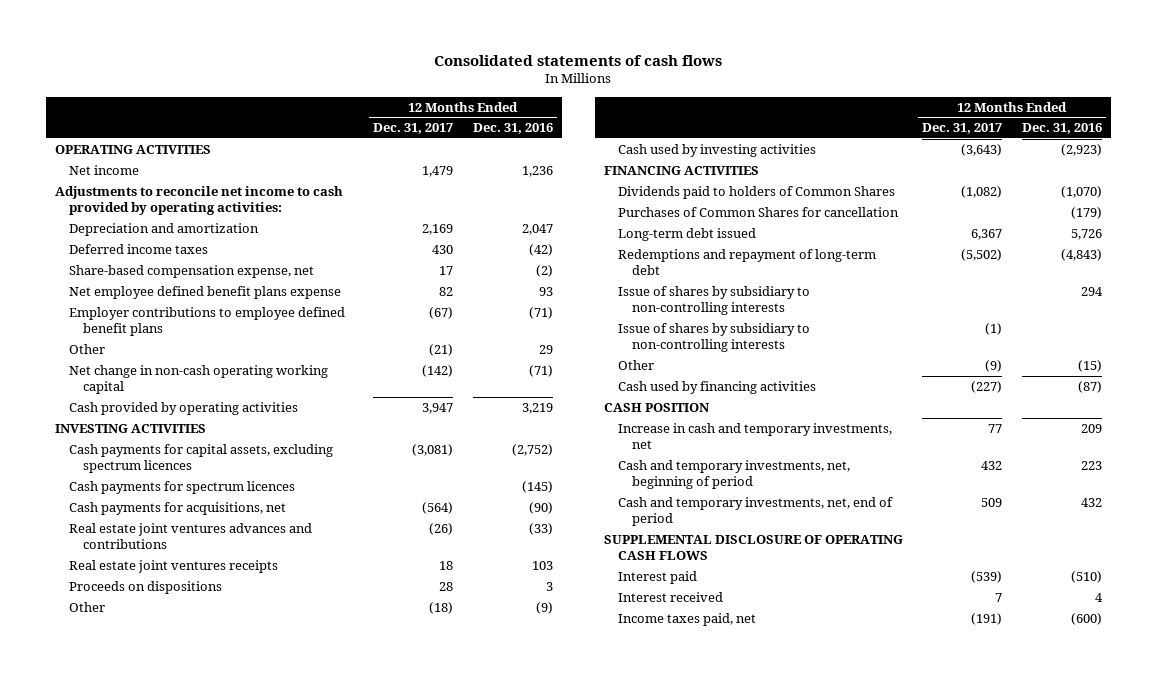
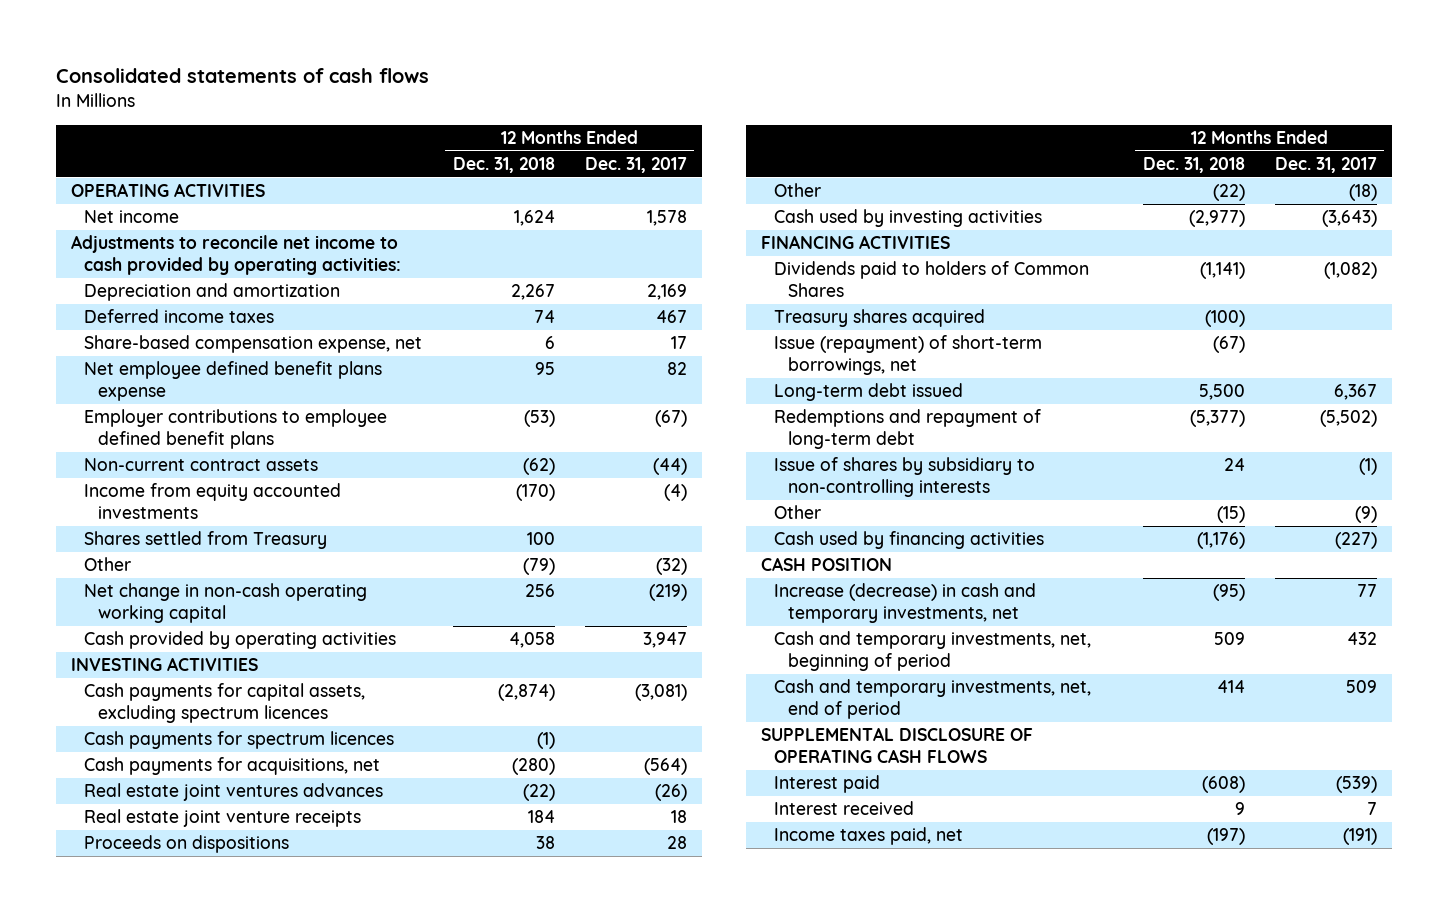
[472,123,553,135] Dec. 31, 2016 -> none
none -> [452,156,555,173] Dec. 31, 2018
[422,165,454,177] 1,479 -> [646,210,687,227] 1,578
[432,244,454,254] 430 -> [655,310,687,324] 467
none -> [84,458,319,472] Non-current contract assets
none -> [84,483,342,519] Income from equity accounted investments
none -> [84,531,328,550] Shares settled from Treasury
[429,343,454,356] (21) -> [655,558,687,576] (32)
[422,364,454,377] (142) -> [648,584,687,602] (219)
[69,522,313,550] Real estate joint ventures advances and contributions -> [84,783,384,802] Real estate joint ventures advances
[69,559,279,573] Real estate joint ventures receipts -> [84,809,362,828] Real estate joint venture receipts
[618,206,900,217] Purchases of Common Shares for cancellation -> [774,309,986,328] Treasury shares acquired
none -> [774,335,1043,375] Issue (repayment) of short-term borrowings, net
[618,285,811,316] Issue of shares by subsidiary to non-controlling interests -> none
[618,422,893,450] Increase in cash and temporary investments, net -> [774,583,1037,623] Increase (decrease) in cash and temporary investments, net

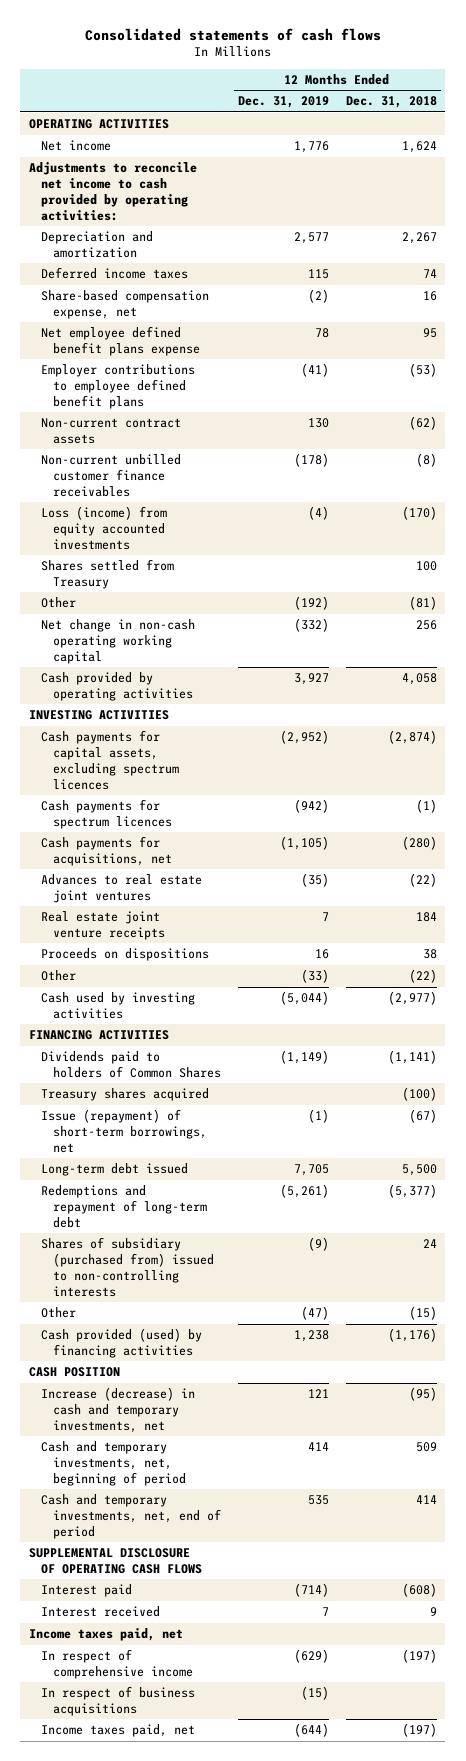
[584,156,687,173] Dec. 31, 2017 -> none
none -> [238,96,330,109] Dec. 31, 2019
[544,336,555,350] 6 -> [422,291,437,302] 16
none -> [41,454,182,497] Non-current unbilled customer finance receivables
[84,483,342,519] Income from equity accounted investments -> [41,506,168,550] Loss (income) from equity accounted investments
[522,558,555,576] (79) -> [408,596,437,611] (81)
[84,783,384,802] Real estate joint ventures advances -> [41,874,203,903] Advances to real estate joint ventures
[774,457,1036,497] Issue of shares by subsidiary to non-controlling interests -> [41,1237,215,1297] Shares of subsidiary (purchased from) issued to non-controlling interests
[774,531,1045,550] Cash used by financing activities -> [41,1328,203,1358] Cash provided (used) by financing activities
none -> [28,1628,183,1642] Income taxes paid, net
none -> [41,1649,194,1679] In respect of comprehensive income
none -> [41,1686,196,1716] In respect of business acquisitions

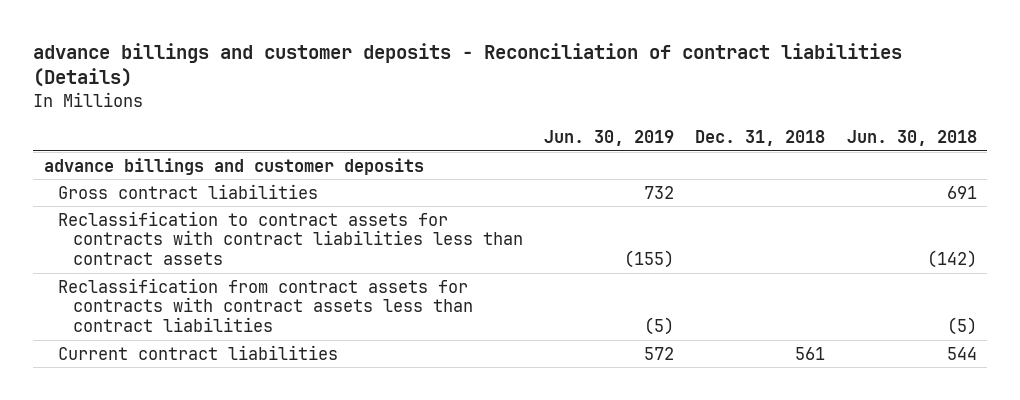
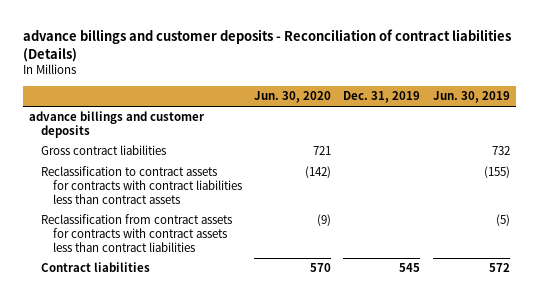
[695,130,826,147] Dec. 31, 2018 -> none
[846,130,977,147] Jun. 30, 2018 -> none
none -> [254,90,332,103] Jun. 30, 2020
none -> [343,90,421,103] Dec. 31, 2019
[58,344,339,360] Current contract liabilities -> [41,262,151,273] Contract liabilities

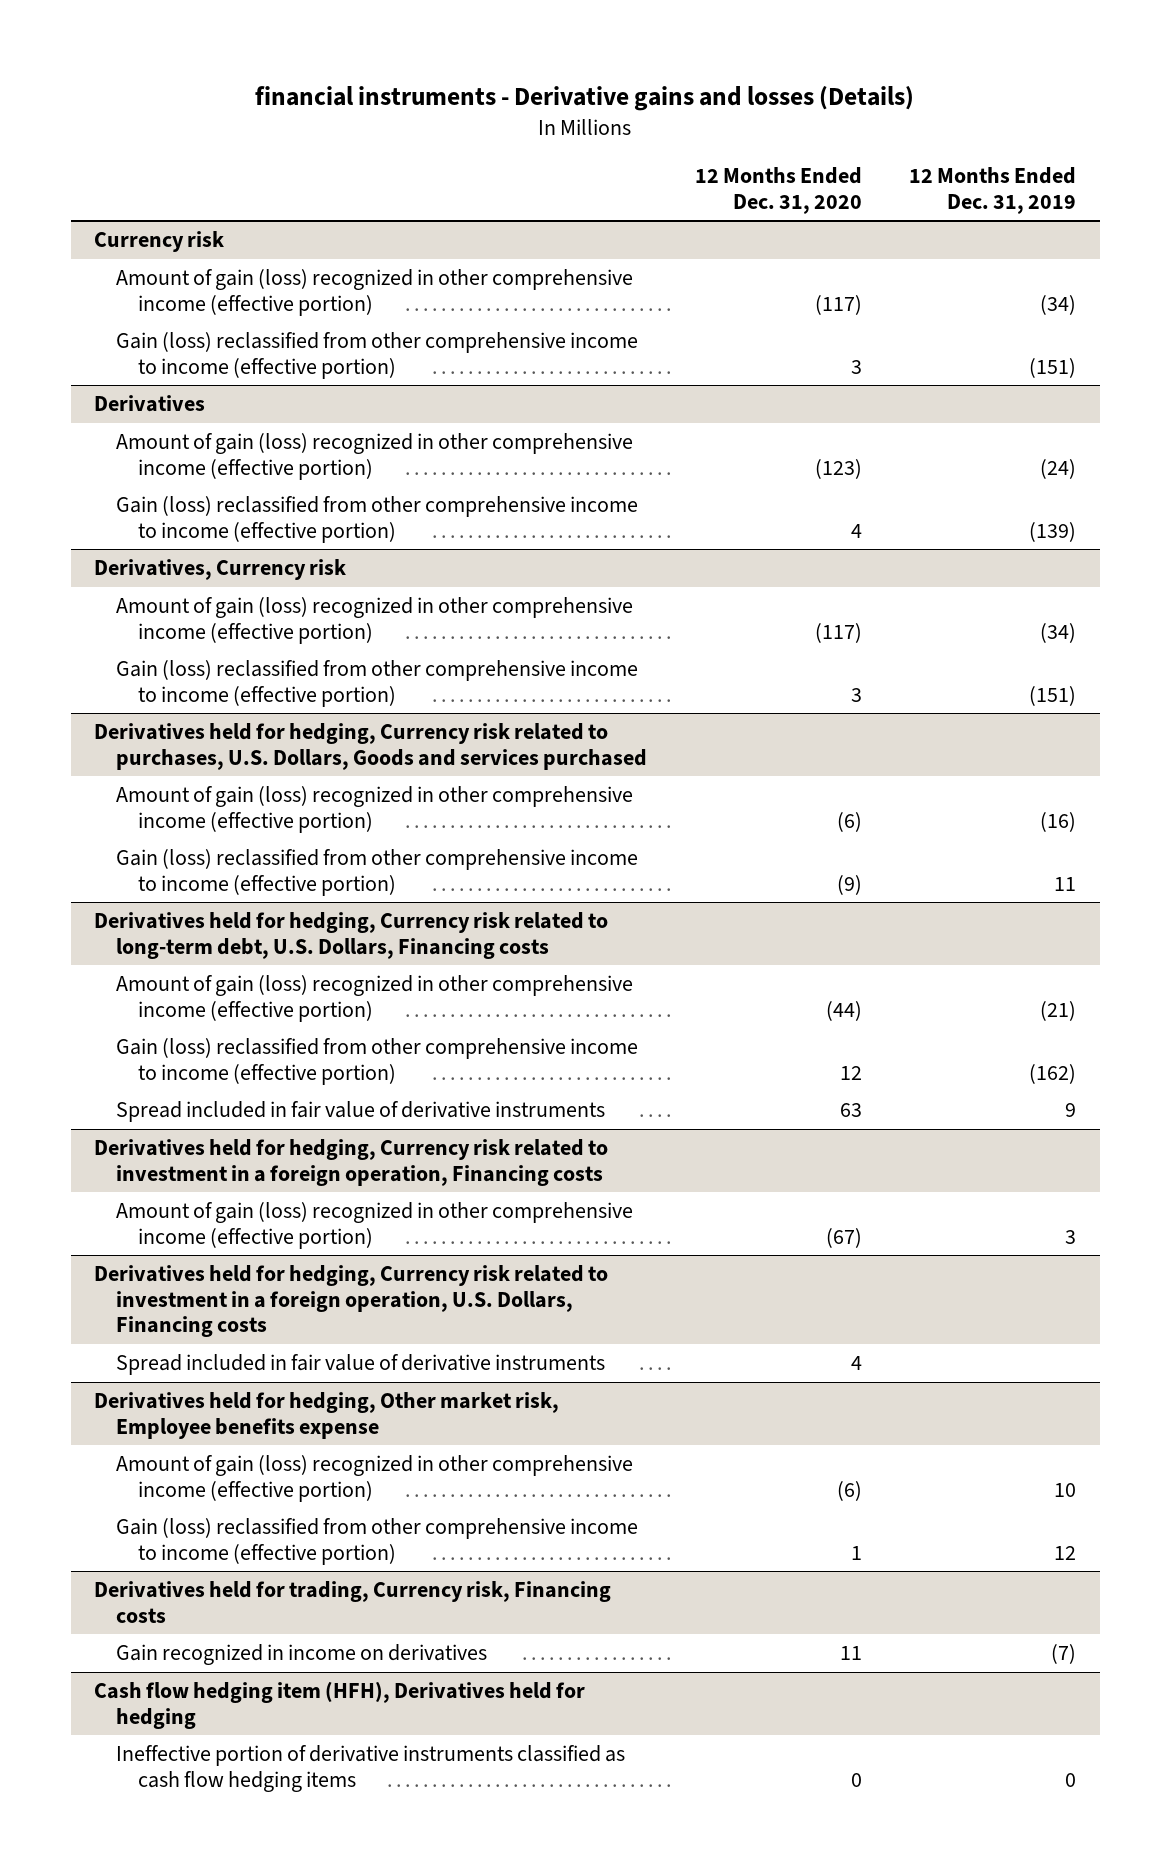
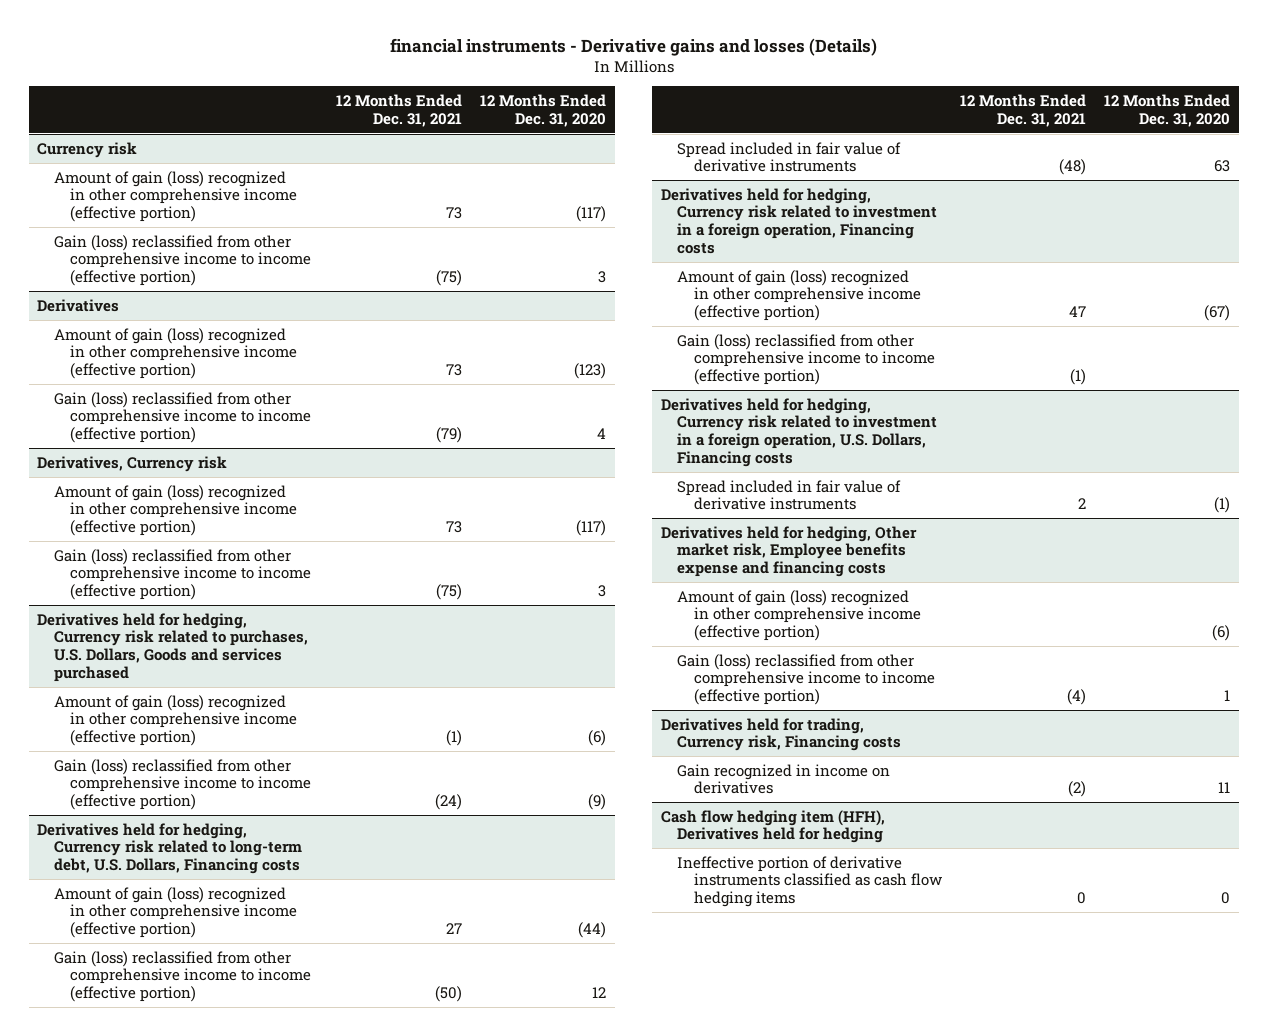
[909,167,1077,214] 12 Months Ended Dec. 31, 2019 -> none
none -> [336,94,463,127] 12 Months Ended Dec. 31, 2021
none -> [677,333,935,386] Gain (loss) reclassified from other comprehensive income to income (effective portion)
[850,1356,862,1371] 4 -> [1213,497,1230,514] (1)
[94,1392,560,1439] Derivatives held for hedging, Other market risk, Employee benefits expense -> [661,525,918,578] Derivatives held for hedging, Other market risk, Employee benefits expense and financing costs

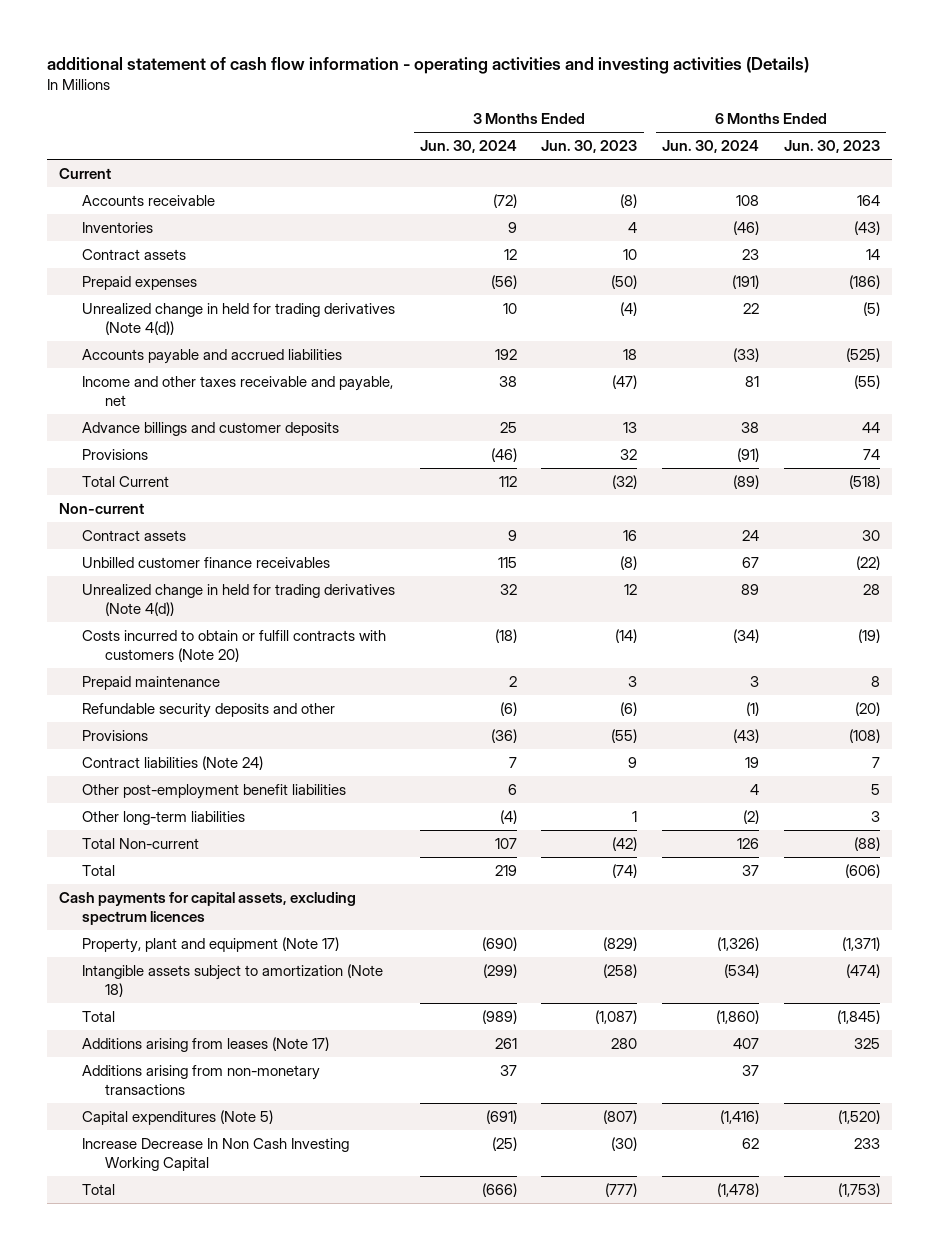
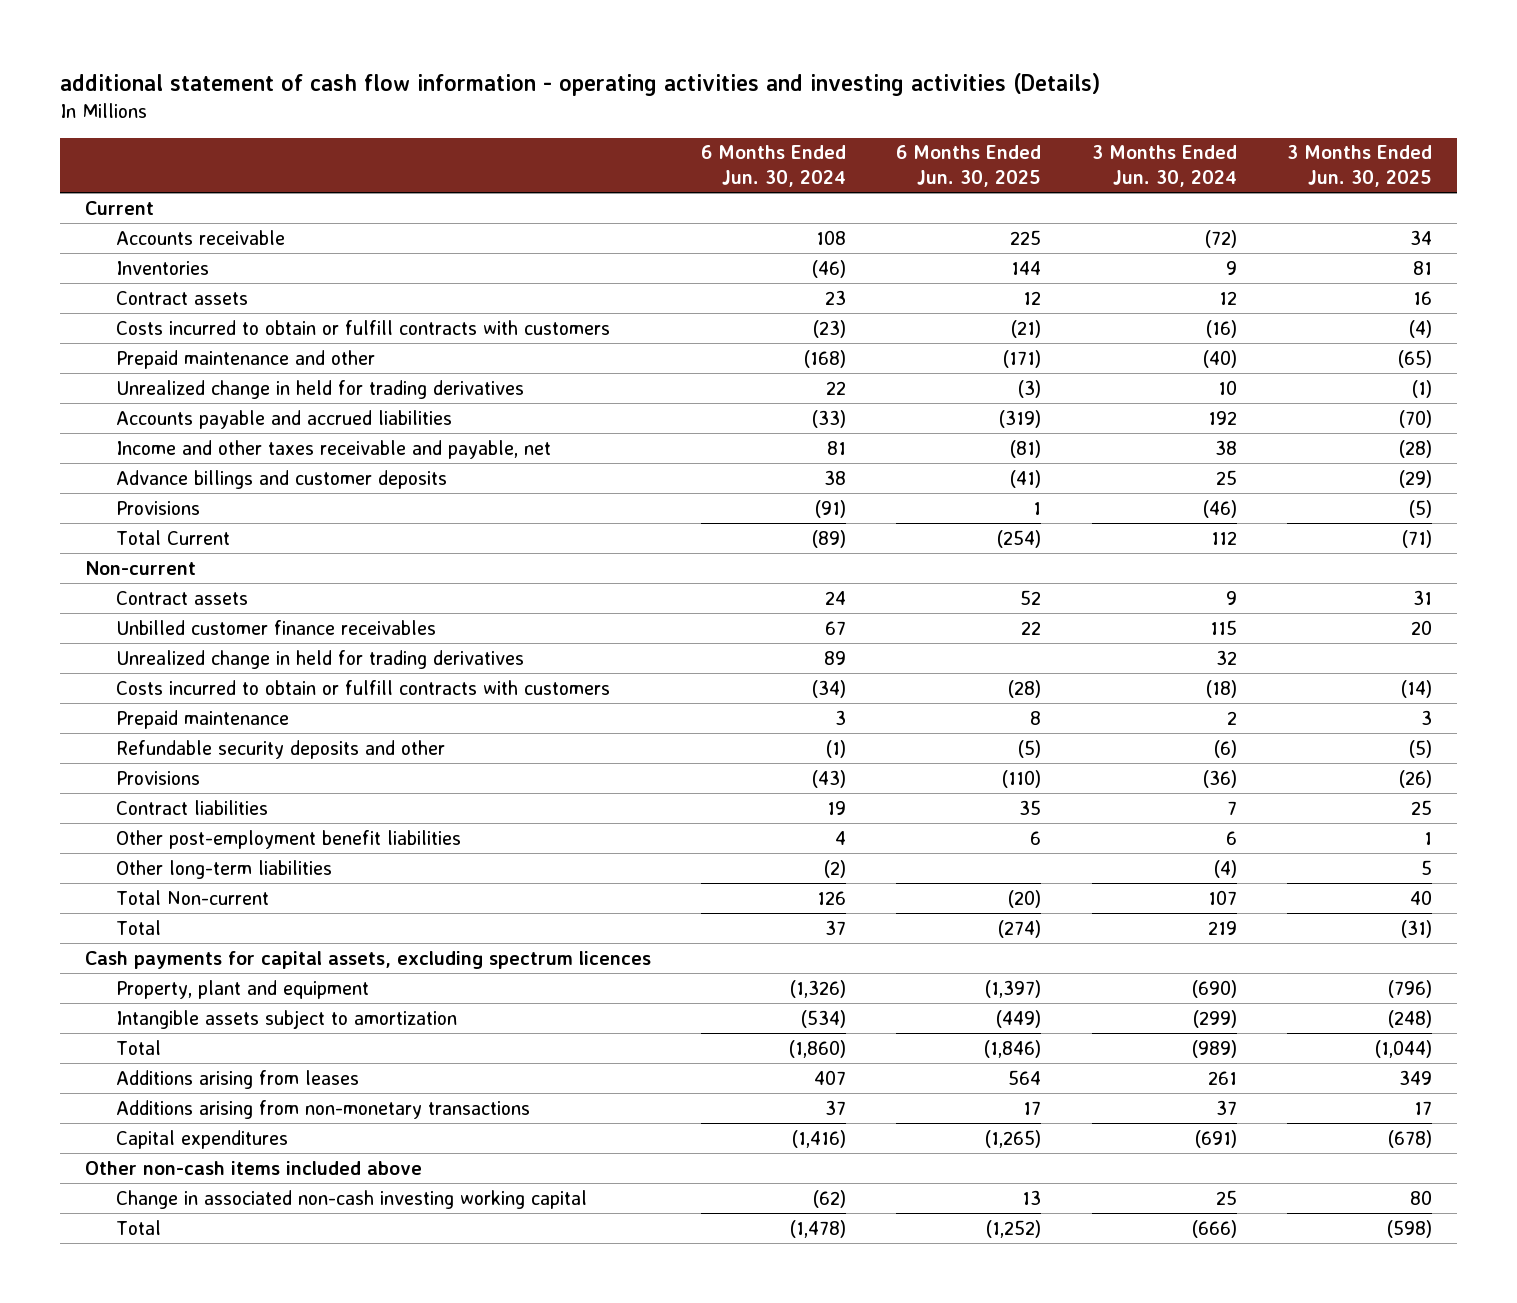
[541,140,638,154] Jun. 30, 2023 -> none
[783,140,880,154] Jun. 30, 2023 -> none
none -> [896,145,1042,188] 6 Months Ended Jun. 30, 2025
none -> [1286,145,1432,188] 3 Months Ended Jun. 30, 2025
[82,275,198,290] Prepaid expenses -> none
none -> [115,319,610,335] Costs incurred to obtain or fulfill contracts with customers
none -> [115,349,375,369] Prepaid maintenance and other
[82,302,396,336] Unrealized change in held for trading derivatives (Note 4(d)) -> [115,379,524,399] Unrealized change in held for trading derivatives
[82,583,396,617] Unrealized change in held for trading derivatives (Note 4(d)) -> [115,649,524,669] Unrealized change in held for trading derivatives
[82,629,387,663] Costs incurred to obtain or fulfill contracts with customers (Note 20) -> [115,679,610,695] Costs incurred to obtain or fulfill contracts with customers
[82,755,264,770] Contract liabilities (Note 24) -> [115,799,268,815] Contract liabilities
[82,936,340,953] Property, plant and equipment (Note 17) -> [115,979,369,999] Property, plant and equipment
[82,963,384,998] Intangible assets subject to amortization (Note 18) -> [115,1009,457,1029] Intangible assets subject to amortization
[82,1036,330,1052] Additions arising from leases (Note 17) -> [115,1069,359,1089] Additions arising from leases
[82,1109,274,1125] Capital expenditures (Note 5) -> [115,1129,288,1149] Capital expenditures
none -> [84,1160,422,1175] Other non-cash items included above
[82,1137,350,1172] Increase Decrease In Non Cash Investing Working Capital -> [115,1189,587,1209] Change in associated non-cash investing working capital
[491,1136,517,1151] (25) -> [1215,1189,1237,1205] 25
[741,1137,759,1149] 62 -> [813,1189,847,1208] (62)

